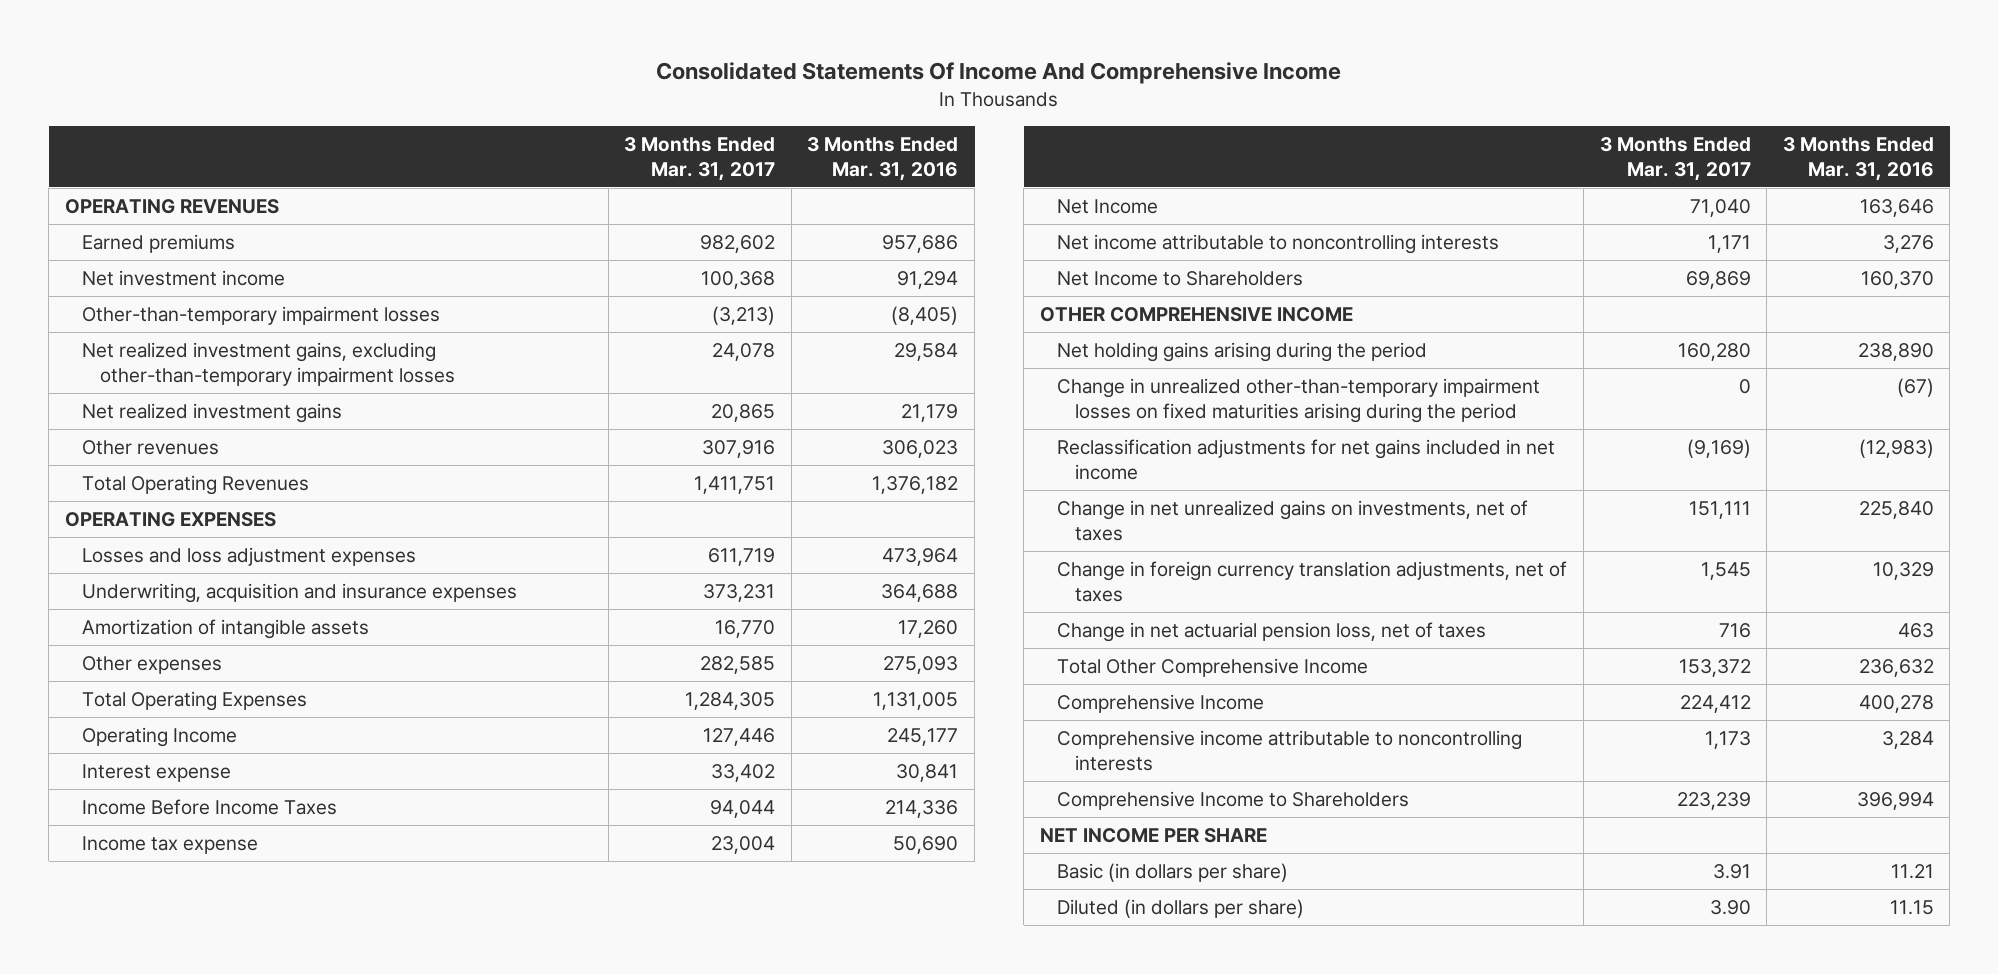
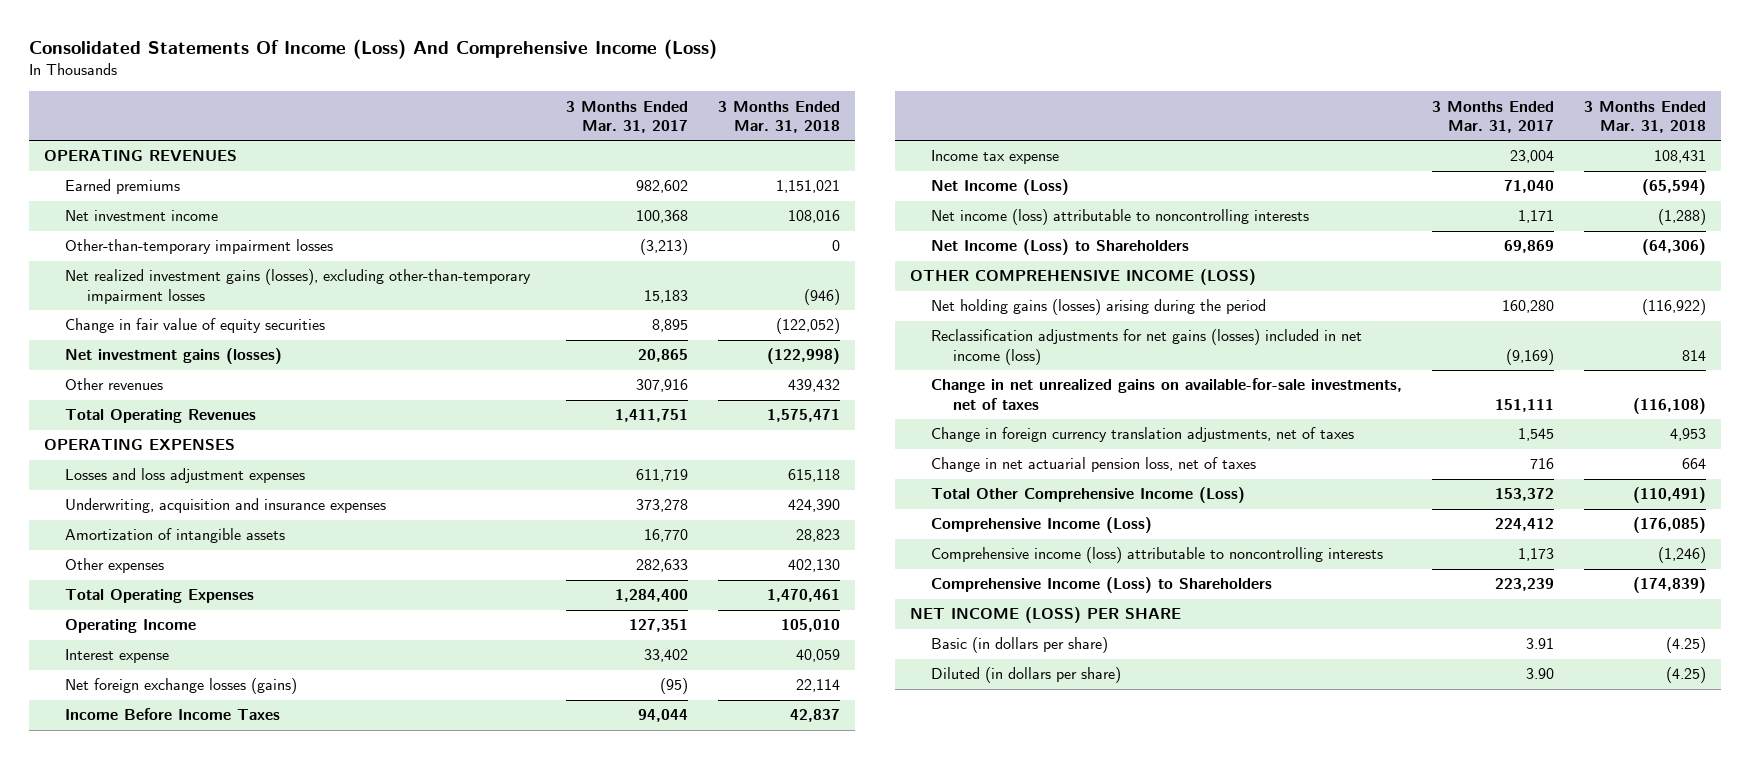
[656,62,1342,85] Consolidated Statements Of Income And Comprehensive Income -> [29,38,718,59] Consolidated Statements Of Income (Loss) And Comprehensive Income (Loss)
[807,136,959,181] 3 Months Ended Mar. 31, 2016 -> none
none -> [718,100,841,133] 3 Months Ended Mar. 31, 2018
[82,342,456,387] Net realized investment gains, excluding other-than-temporary impairment losses -> [65,269,532,304] Net realized investment gains (losses), excluding other-than-temporary impairment losses
[712,343,776,362] 24,078 -> [644,289,689,303] 15,183
none -> [65,318,326,334] Change in fair value of equity securities
[82,403,343,424] Net realized investment gains -> [65,348,283,365] Net investment gains (losses)
[703,584,776,603] 373,231 -> [636,499,689,513] 373,278
[700,656,776,675] 282,585 -> [636,559,689,573] 282,633
[685,692,776,711] 1,284,305 -> [615,589,689,603] 1,284,400
[703,728,776,747] 127,446 -> [629,619,689,633] 127,351
none -> [65,678,298,695] Net foreign exchange losses (gains)
[1057,378,1541,424] Change in unrealized other-than-temporary impairment losses on fixed maturities arising during the period -> none
[1057,199,1159,215] Net Income -> [931,179,1070,196] Net Income (Loss)
[1057,234,1500,255] Net income attributable to noncontrolling interests -> [931,209,1310,226] Net income (loss) attributable to noncontrolling interests
[1057,271,1304,287] Net Income to Shareholders -> [931,239,1190,256] Net Income (Loss) to Shareholders
[1039,307,1353,323] OTHER COMPREHENSIVE INCOME -> [909,269,1256,286] OTHER COMPREHENSIVE INCOME (LOSS)
[1057,342,1428,363] Net holding gains arising during the period -> [931,299,1267,316] Net holding gains (losses) arising during the period
[1057,439,1556,481] Reclassification adjustments for net gains included in net income -> [931,329,1363,365] Reclassification adjustments for net gains (losses) included in net income (loss)
[1057,500,1529,542] Change in net unrealized gains on investments, net of taxes -> [931,378,1403,410] Change in net unrealized gains on available-for-sale investments, net of taxes
[1057,658,1369,678] Total Other Comprehensive Income -> [931,487,1246,504] Total Other Comprehensive Income (Loss)
[1057,694,1265,714] Comprehensive Income -> [931,517,1153,534] Comprehensive Income (Loss)
[1057,730,1523,772] Comprehensive income attributable to noncontrolling interests -> [931,547,1384,564] Comprehensive income (loss) attributable to noncontrolling interests
[1057,791,1410,811] Comprehensive Income to Shareholders -> [931,577,1273,594] Comprehensive Income (Loss) to Shareholders
[1039,828,1267,844] NET INCOME PER SHARE -> [909,607,1181,624] NET INCOME (LOSS) PER SHARE

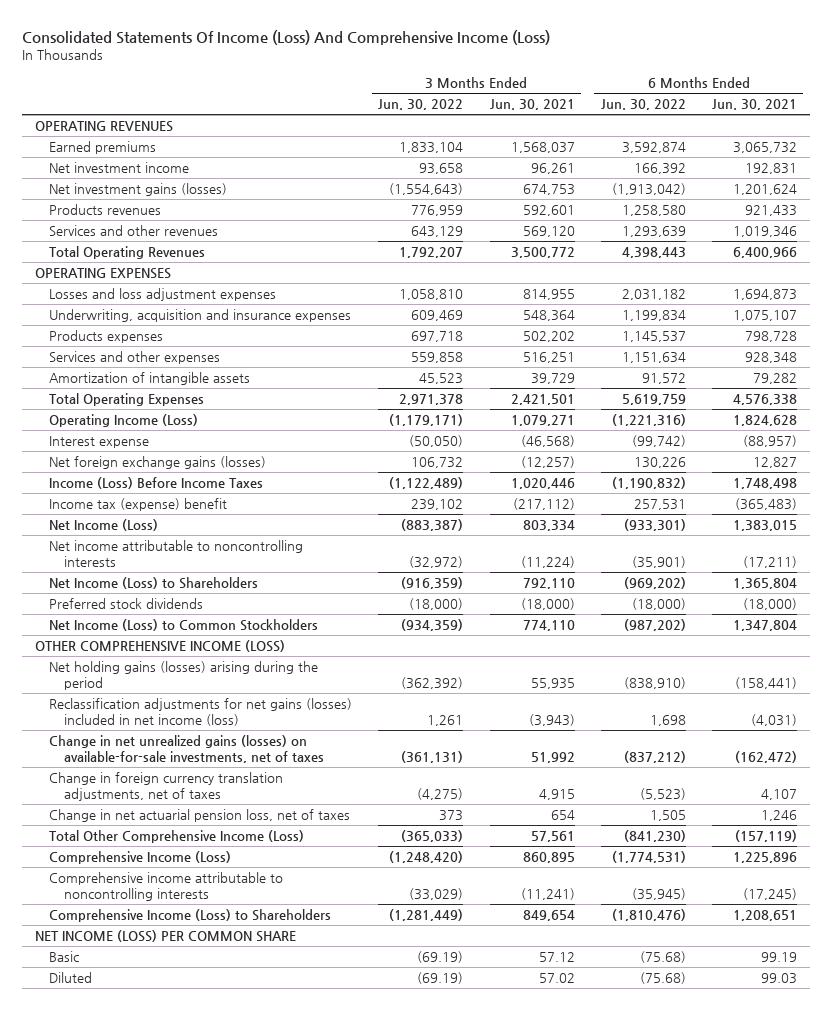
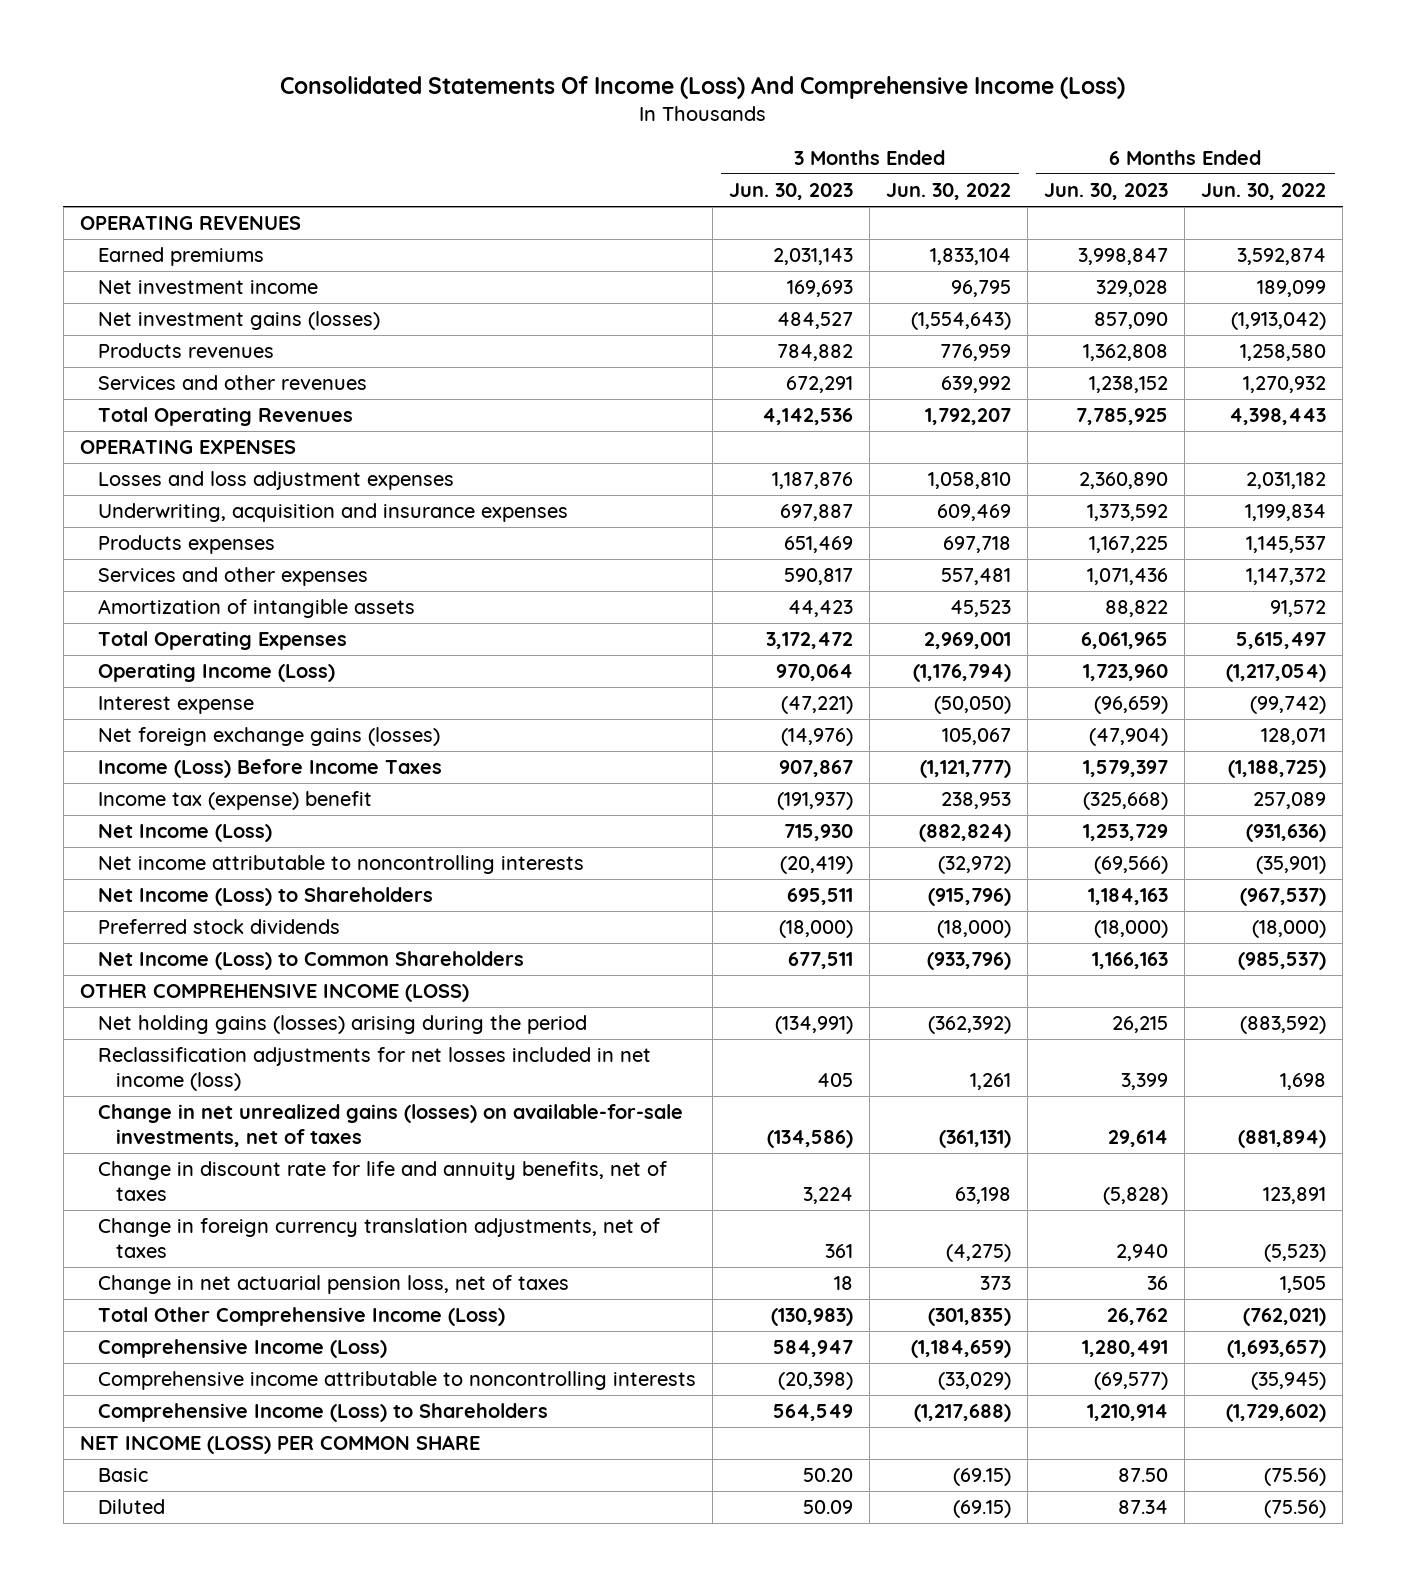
[489,99,575,111] Jun. 30, 2021 -> none
[711,99,797,111] Jun. 30, 2021 -> none
none -> [728,183,853,201] Jun. 30, 2023
none -> [1044,183,1169,201] Jun. 30, 2023
[419,162,464,174] 93,658 -> [951,280,1012,298] 96,795
[633,162,686,174] 166,392 -> [1257,280,1327,298] 189,099
[411,225,464,237] 643,129 -> [941,376,1012,394] 639,992
[621,225,686,237] 1,293,639 -> [1243,376,1327,394] 1,270,932
[411,351,464,363] 559,858 -> [941,568,1012,586] 557,481
[621,351,686,363] 1,151,634 -> [1246,568,1327,586] 1,147,372
[399,393,464,405] 2,971,378 -> [924,632,1012,650] 2,969,001
[621,393,686,405] 5,619,759 -> [1236,632,1327,650] 5,615,497
[389,413,464,426] (1,179,171) -> [913,664,1012,683] (1,176,794)
[611,413,686,426] (1,221,316) -> [1226,664,1327,683] (1,217,054)
[411,456,464,468] 106,732 -> [942,728,1012,746] 105,067
[633,456,686,468] 130,226 -> [1261,728,1327,746] 128,071
[389,476,464,489] (1,122,489) -> [920,760,1012,779] (1,121,777)
[611,476,686,489] (1,190,832) -> [1228,760,1327,779] (1,188,725)
[411,498,464,510] 239,102 -> [941,792,1012,810] 238,953
[633,498,686,510] 257,531 -> [1253,792,1327,810] 257,089
[401,518,464,531] (883,387) -> [919,824,1012,843] (882,824)
[623,518,686,531] (933,301) -> [1246,824,1327,843] (931,636)
[401,576,464,589] (916,359) -> [928,888,1012,907] (915,796)
[623,576,686,589] (969,202) -> [1240,888,1327,907] (967,537)
[49,618,319,631] Net Income (Loss) to Common Stockholders -> [97,951,524,971] Net Income (Loss) to Common Shareholders
[401,618,464,631] (934,359) -> [927,952,1012,971] (933,796)
[623,618,686,631] (987,202) -> [1238,952,1327,971] (985,537)
[623,677,686,690] (838,910) -> [1240,1016,1327,1035] (883,592)
[49,697,353,727] Reclassification adjustments for net gains (losses) included in net income (loss) -> [97,1047,651,1092] Reclassification adjustments for net losses included in net income (loss)
[623,751,686,764] (837,212) -> [1238,1130,1327,1149] (881,894)
none -> [97,1161,667,1202] Change in discount rate for life and annuity benefits, net of taxes
[401,829,464,842] (365,033) -> [928,1308,1012,1327] (301,835)
[623,829,686,842] (841,230) -> [1243,1308,1327,1327] (762,021)
[389,850,464,863] (1,248,420) -> [911,1340,1012,1359] (1,184,659)
[611,850,686,863] (1,774,531) -> [1227,1340,1327,1359] (1,693,657)
[389,908,464,921] (1,281,449) -> [914,1404,1012,1423] (1,217,688)
[611,908,686,921] (1,810,476) -> [1226,1404,1327,1423] (1,729,602)
[417,950,464,963] (69.19) -> [953,1468,1012,1487] (69.15)
[639,950,686,963] (75.68) -> [1264,1468,1327,1487] (75.56)
[417,971,464,984] (69.19) -> [953,1500,1012,1519] (69.15)
[639,971,686,984] (75.68) -> [1264,1500,1327,1519] (75.56)

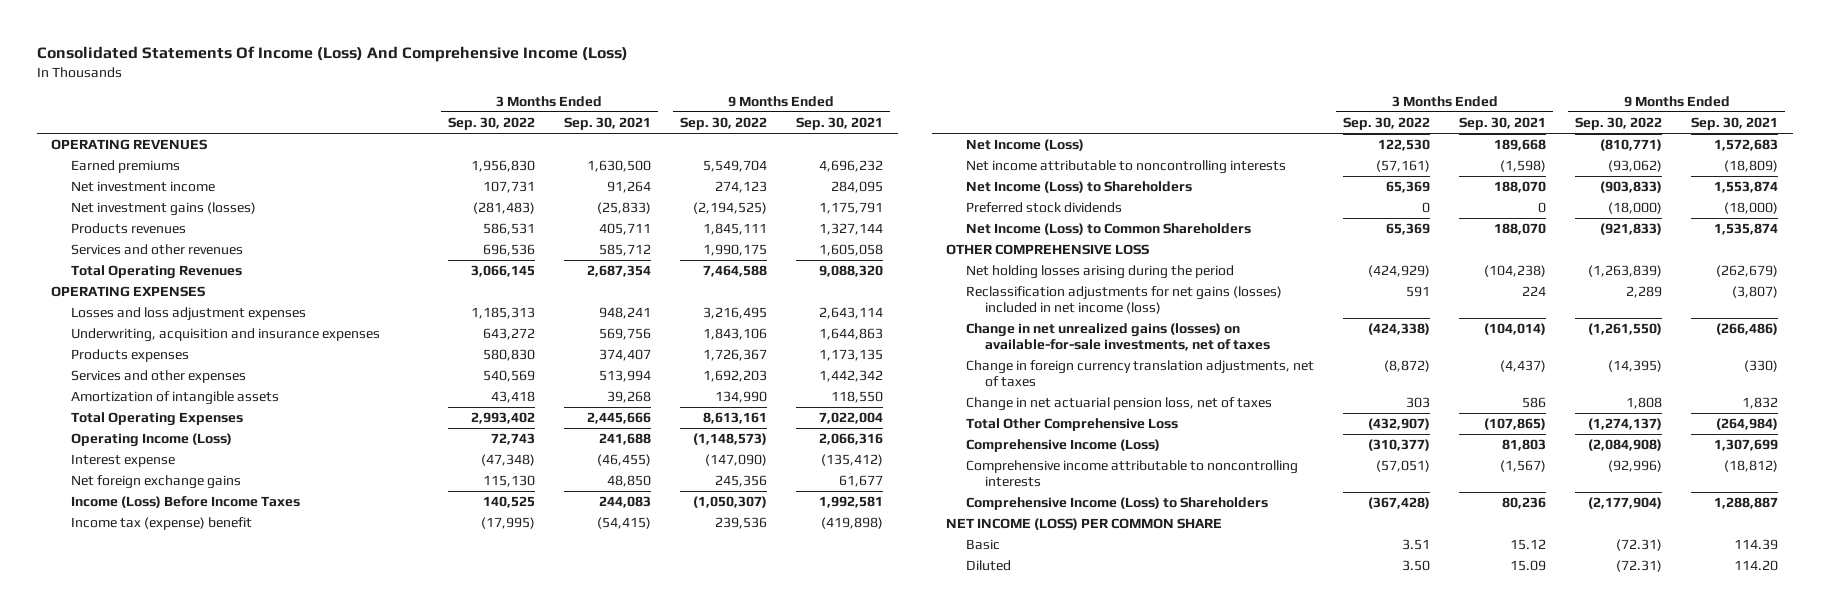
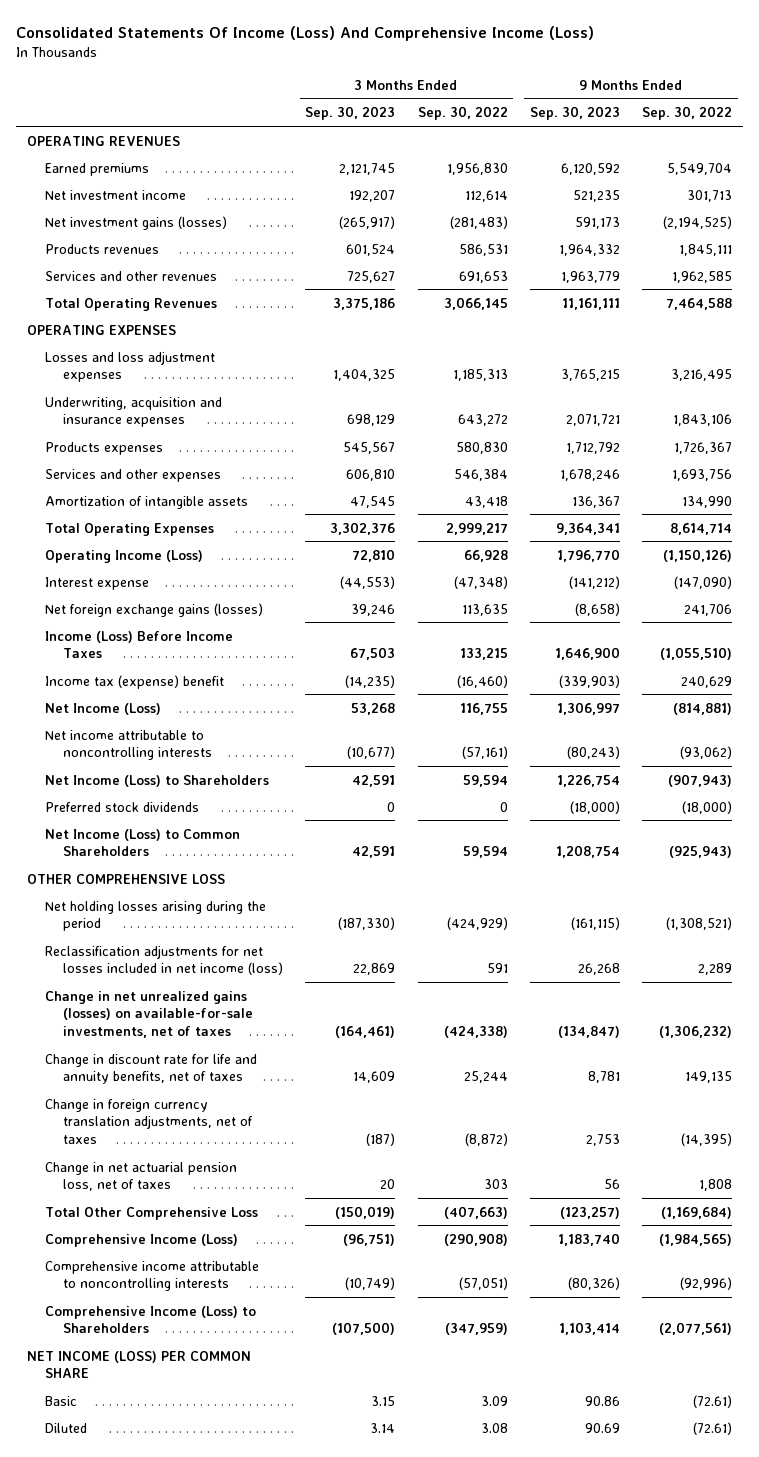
[563,117,651,131] Sep. 30, 2021 -> none
[796,117,884,131] Sep. 30, 2021 -> none
none -> [305,106,396,121] Sep. 30, 2023
none -> [529,106,620,121] Sep. 30, 2023
[482,181,535,194] 107,731 -> [464,189,508,202] 112,614
[714,181,767,194] 274,123 -> [687,189,733,202] 301,713
[482,244,535,257] 696,536 -> [458,270,508,283] 691,653
[702,244,767,257] 1,990,175 -> [672,270,733,283] 1,962,585
[482,370,535,383] 540,569 -> [453,468,508,481] 546,384
[702,370,767,383] 1,692,203 -> [672,468,733,481] 1,693,756
[470,412,535,425] 2,993,402 -> [445,522,508,535] 2,999,217
[702,412,767,425] 8,613,161 -> [670,522,733,535] 8,614,714
[490,433,535,446] 72,743 -> [463,549,508,562] 66,928
[692,433,767,446] (1,148,573) -> [663,548,733,562] (1,150,126)
[70,475,241,490] Net foreign exchange gains -> [45,602,264,617] Net foreign exchange gains (losses)
[482,475,535,488] 115,130 -> [461,603,508,616] 113,635
[714,475,767,488] 245,356 -> [684,603,733,616] 241,706
[482,496,535,509] 140,525 -> [459,648,508,661] 133,215
[692,496,767,509] (1,050,307) -> [660,647,733,661] (1,055,510)
[480,517,535,530] (17,995) -> [456,674,508,688] (16,460)
[714,517,767,530] 239,536 -> [681,675,733,688] 240,629
[1377,139,1430,152] 122,530 -> [459,702,508,715] 116,755
[1600,139,1663,152] (810,771) -> [673,702,733,715] (814,881)
[1385,181,1430,194] 65,369 -> [462,774,508,787] 59,594
[1600,181,1663,194] (903,833) -> [668,773,733,787] (907,943)
[1385,223,1430,236] 65,369 -> [462,846,508,859] 59,594
[1600,223,1663,236] (921,833) -> [669,846,733,859] (925,943)
[1588,265,1663,278] (1,263,839) -> [666,917,733,931] (1,308,521)
[965,286,1282,315] Reclassification adjustments for net gains (losses) included in net income (loss) -> [45,944,283,976] Reclassification adjustments for net losses included in net income (loss)
[1588,323,1663,336] (1,261,550) -> [659,1025,733,1039] (1,306,232)
none -> [45,1053,258,1085] Change in discount rate for life and annuity benefits, net of taxes
[1367,418,1430,431] (432,907) -> [443,1205,508,1219] (407,663)
[1588,418,1663,431] (1,274,137) -> [661,1206,733,1219] (1,169,684)
[1367,439,1430,452] (310,377) -> [443,1232,508,1246] (290,908)
[1588,439,1663,452] (2,084,908) -> [659,1233,733,1246] (1,984,565)
[1367,497,1430,510] (367,428) -> [444,1323,508,1336] (347,959)
[1588,497,1663,510] (2,177,904) -> [659,1322,733,1336] (2,077,561)
[1401,539,1430,551] 3.51 -> [480,1395,508,1406] 3.09
[1616,539,1663,552] (72.31) -> [693,1394,733,1408] (72.61)
[1401,560,1430,572] 3.50 -> [480,1422,508,1433] 3.08
[1616,560,1663,573] (72.31) -> [693,1421,733,1435] (72.61)

